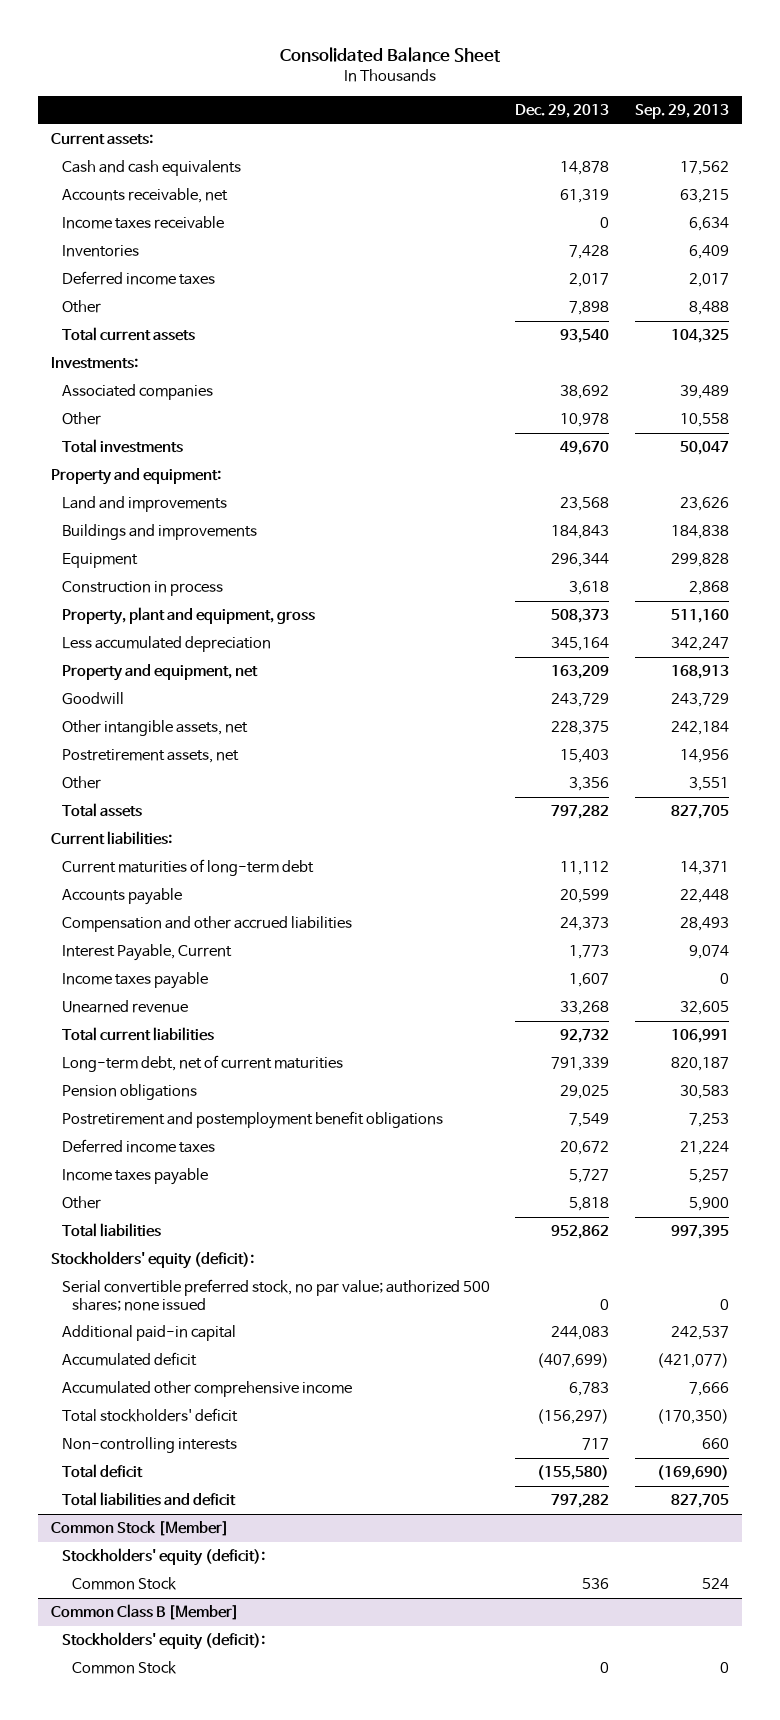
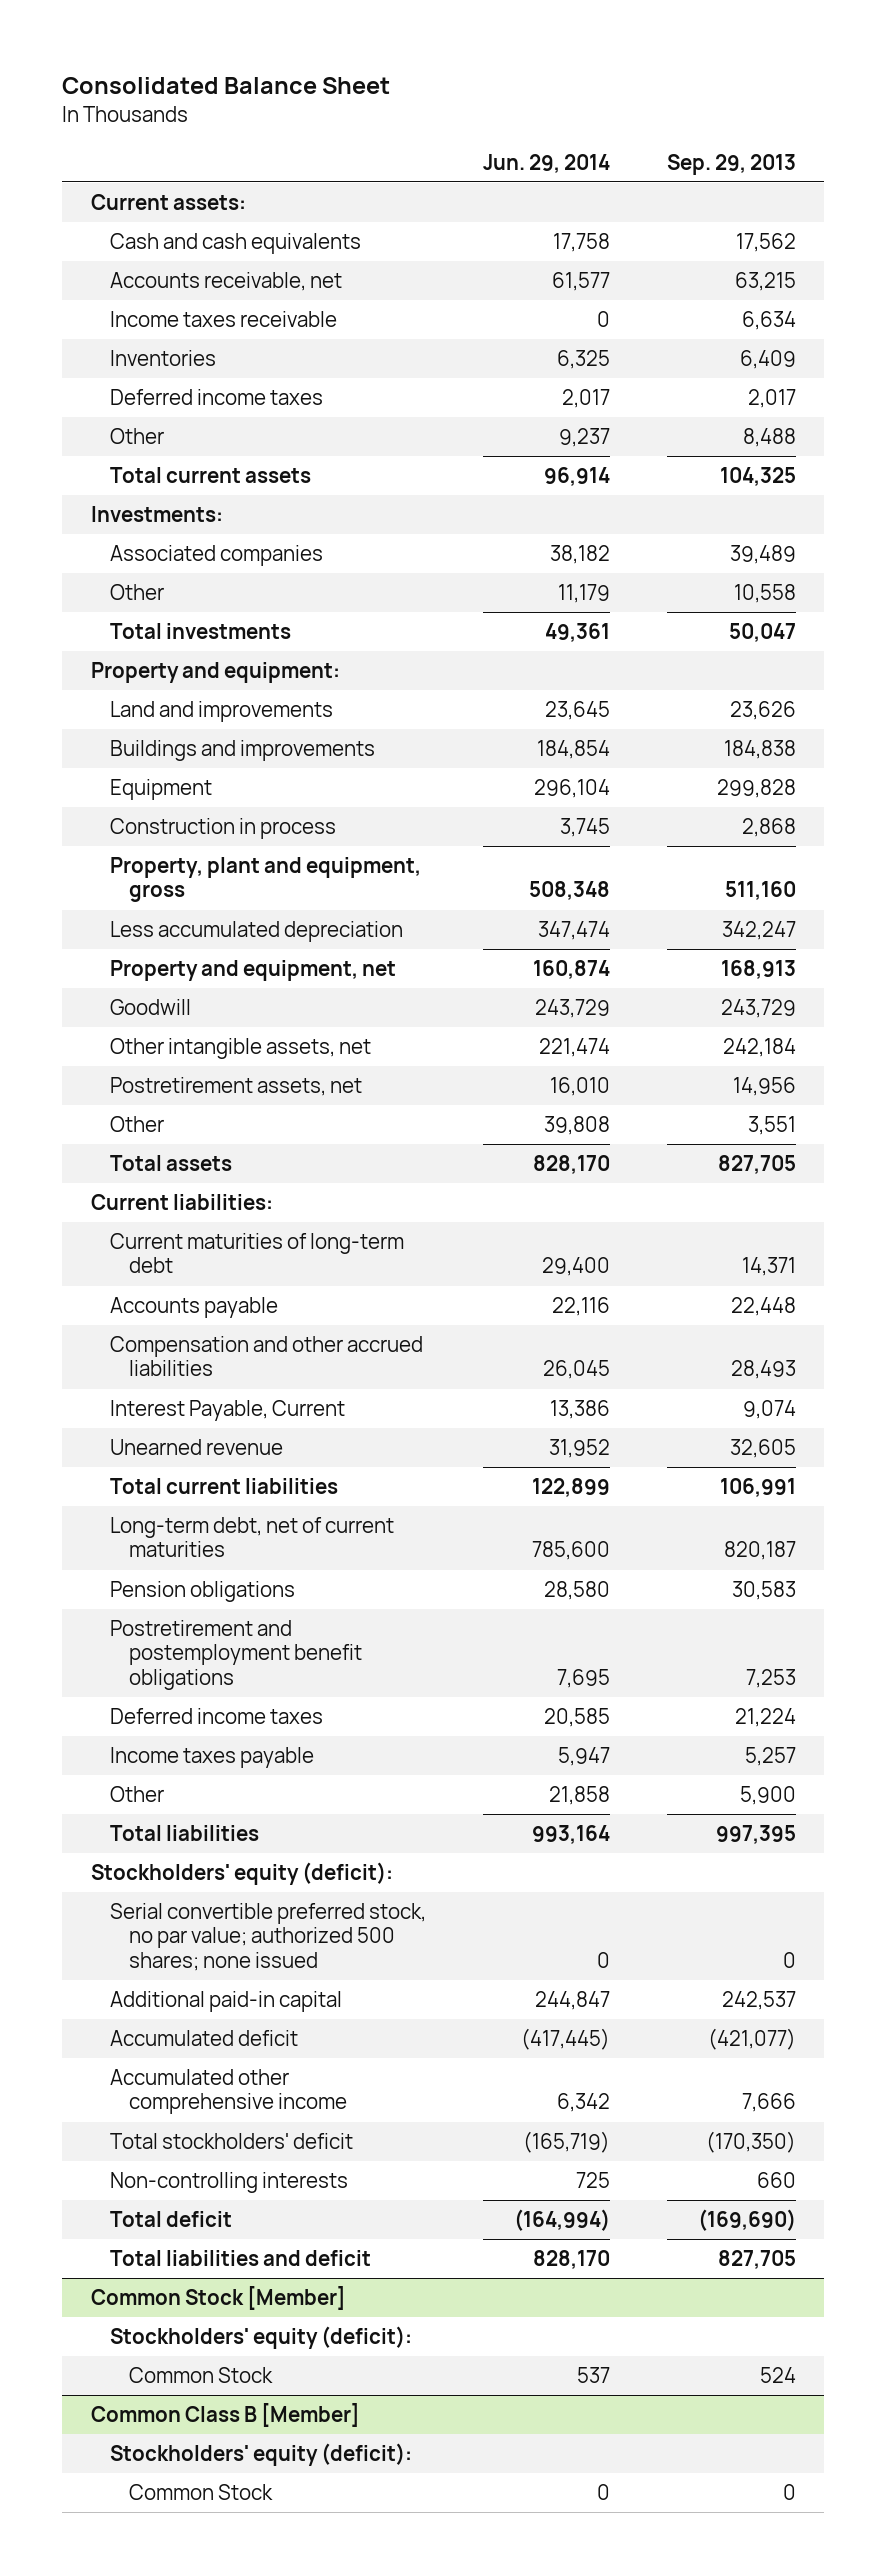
[515,103,610,118] Dec. 29, 2013 -> none
none -> [482,153,610,173] Jun. 29, 2014
[61,972,208,990] Income taxes payable -> none

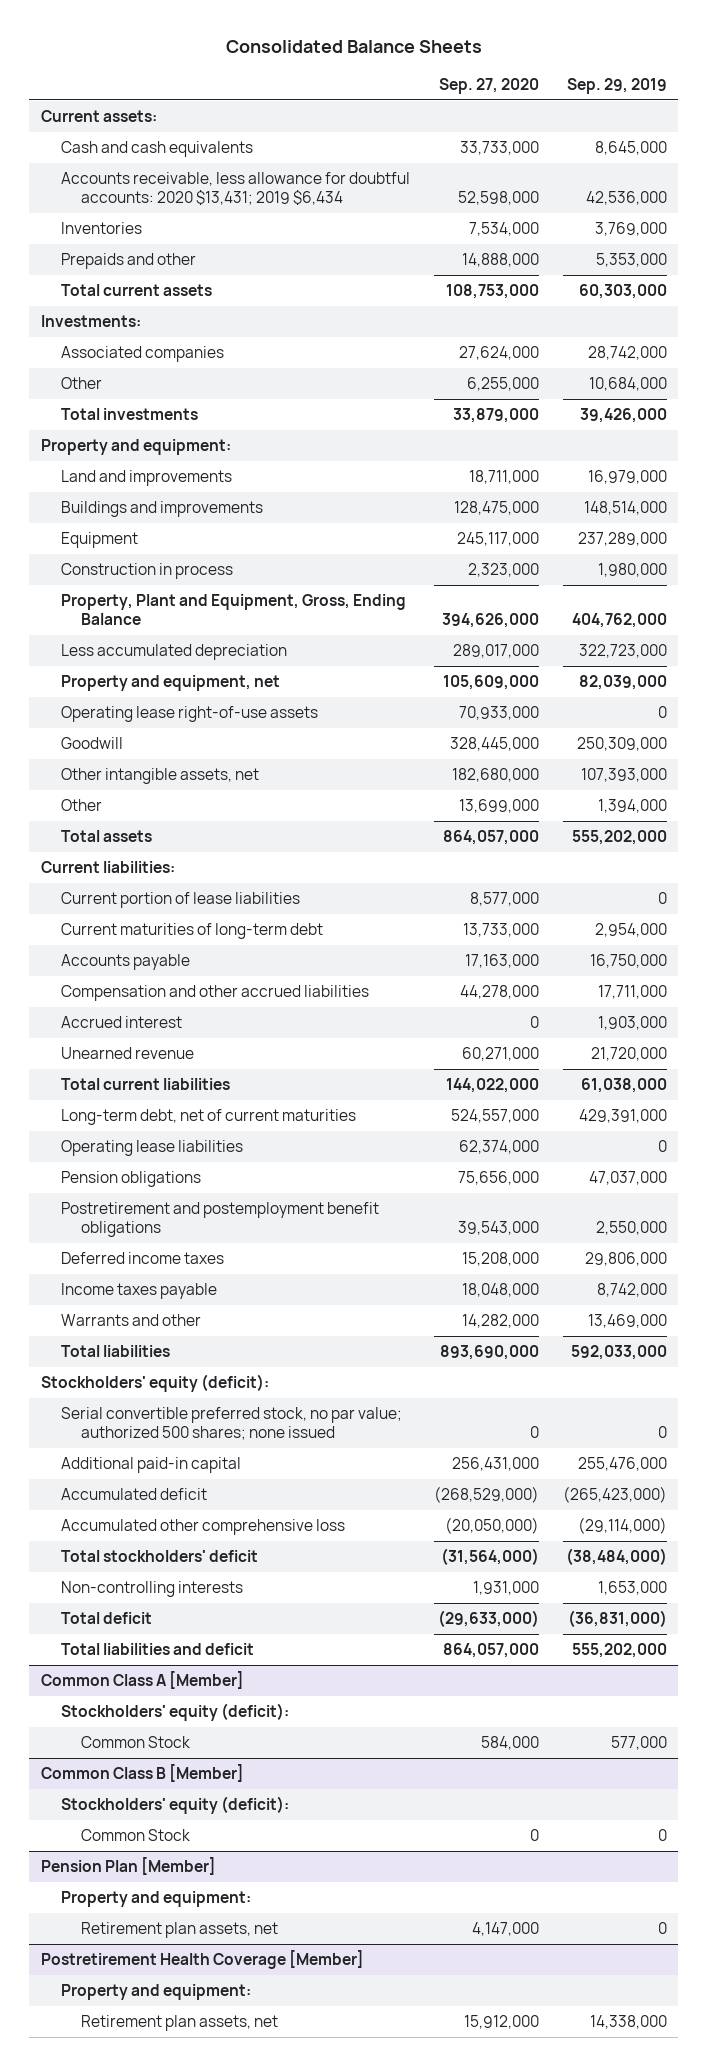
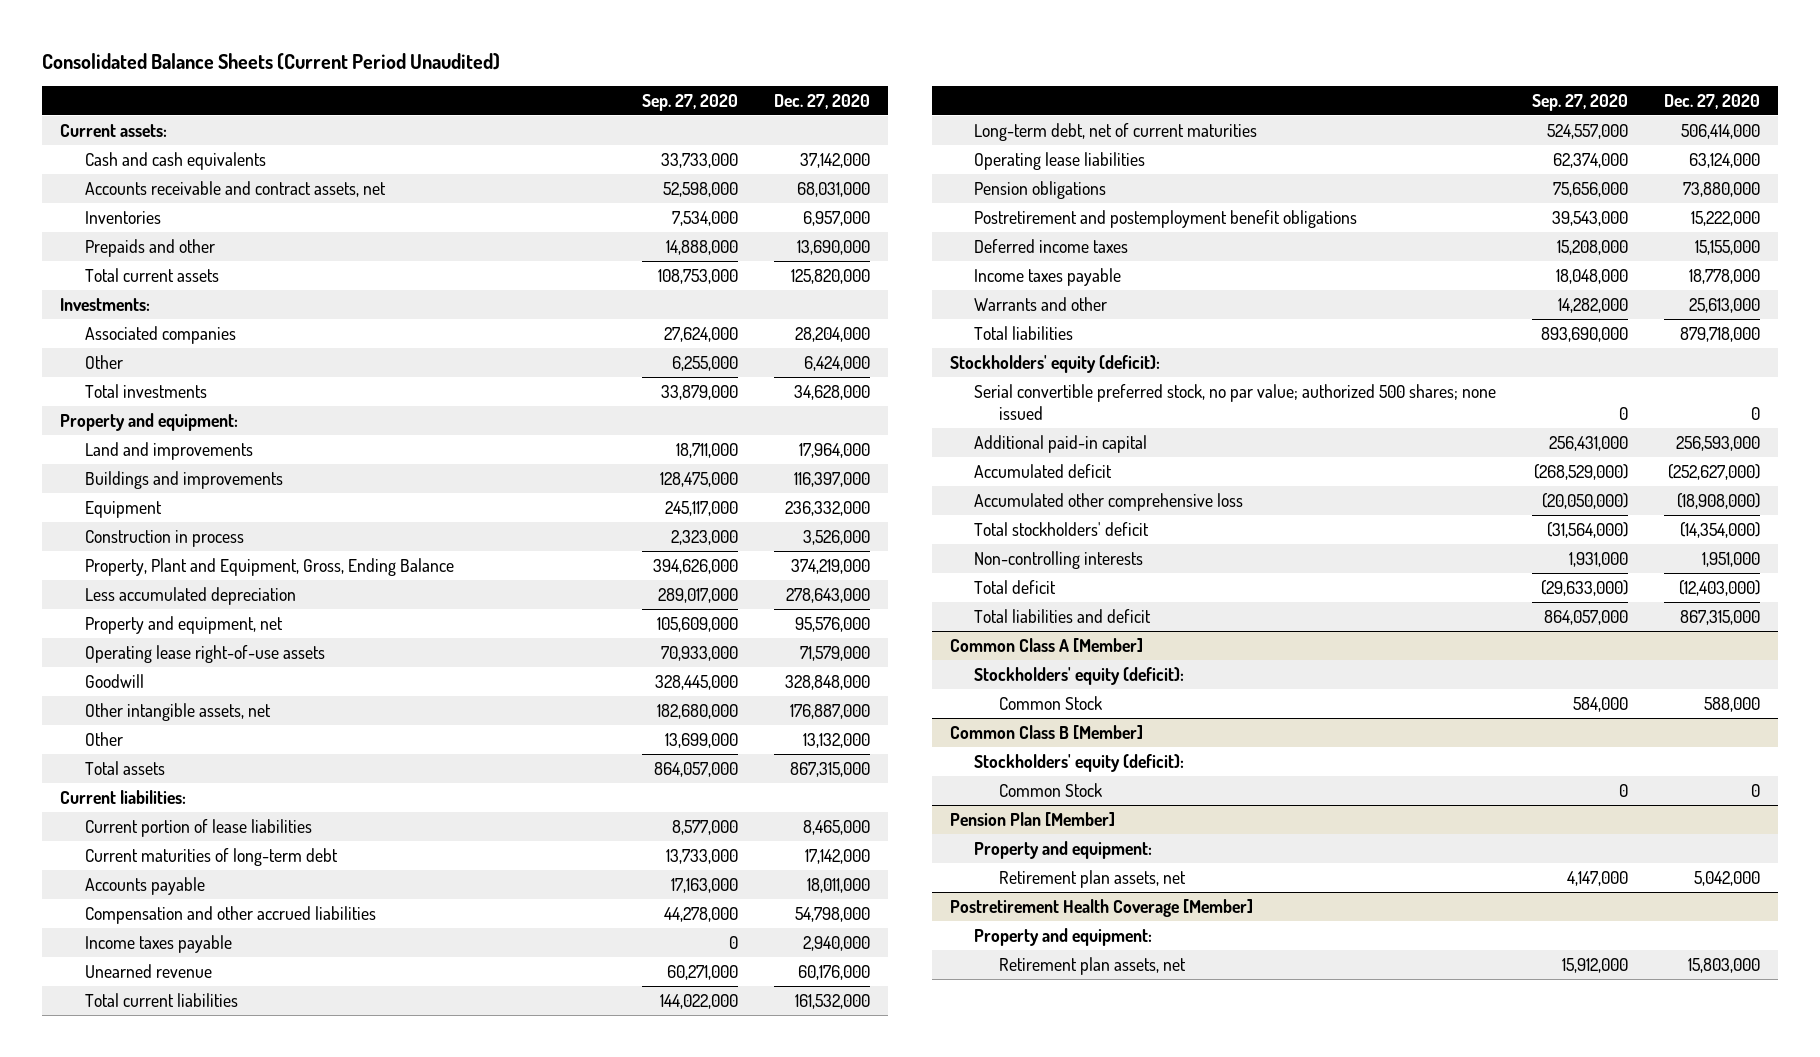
[225,40,482,54] Consolidated Balance Sheets -> [41,52,500,70] Consolidated Balance Sheets (Current Period Unaudited)
[566,77,667,94] Sep. 29, 2019 -> none
none -> [774,93,871,109] Dec. 27, 2020
[61,171,411,206] Accounts receivable, less allowance for doubtful accounts: 2020 $13,431; 2019 $6,434 -> [84,180,386,197] Accounts receivable and contract assets, net
[61,1015,183,1028] Accrued interest -> none
none -> [84,934,232,953] Income taxes payable

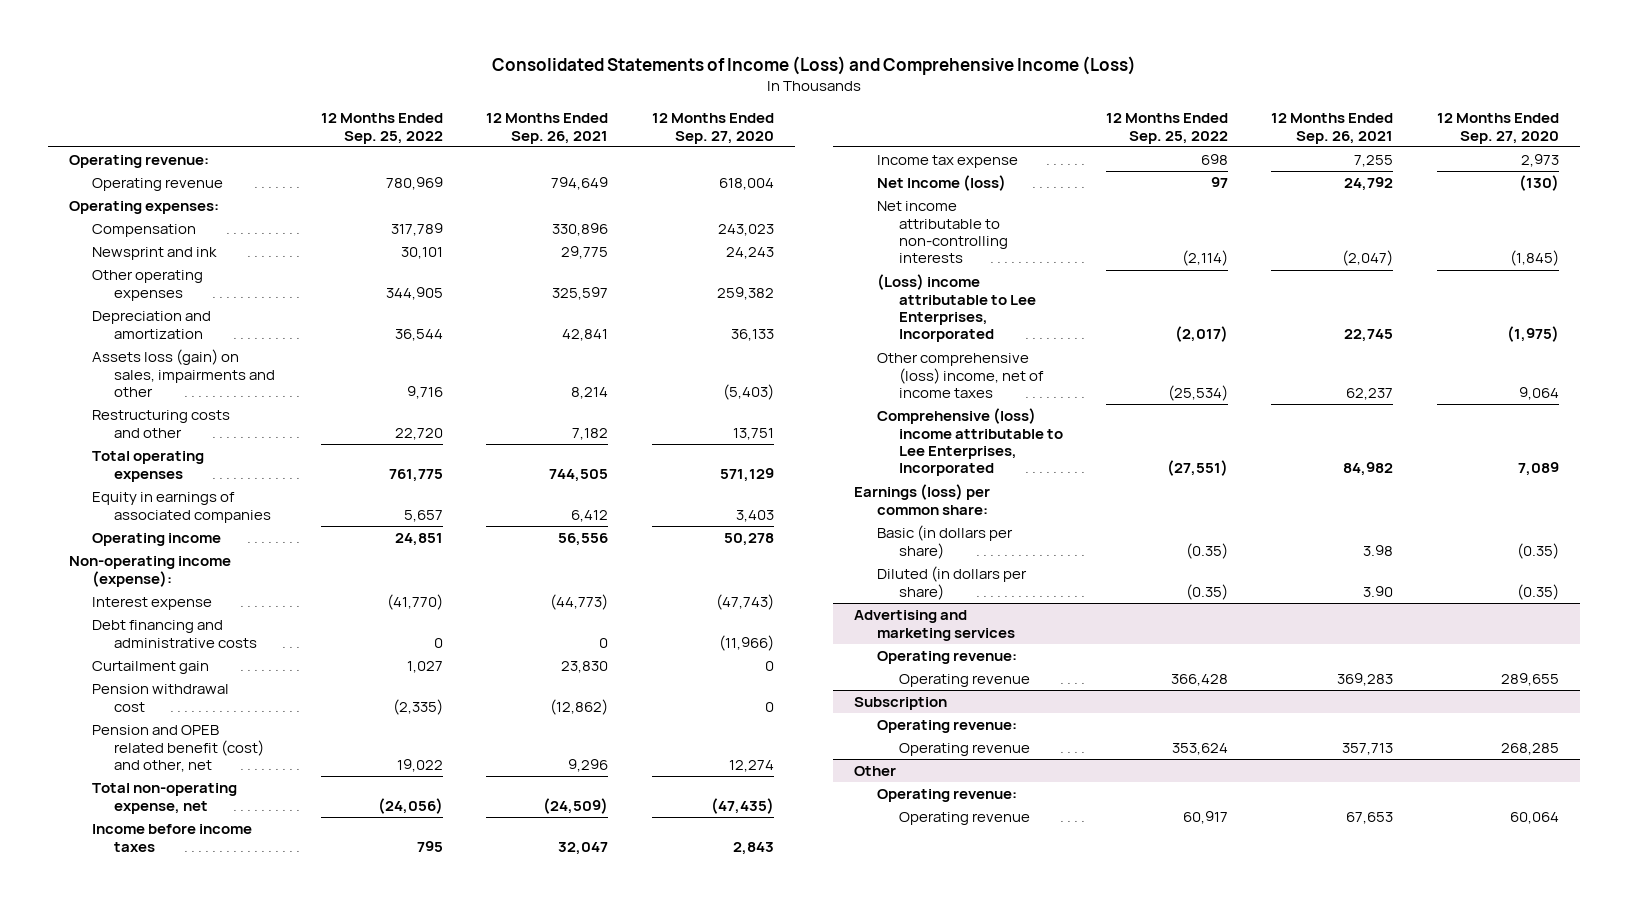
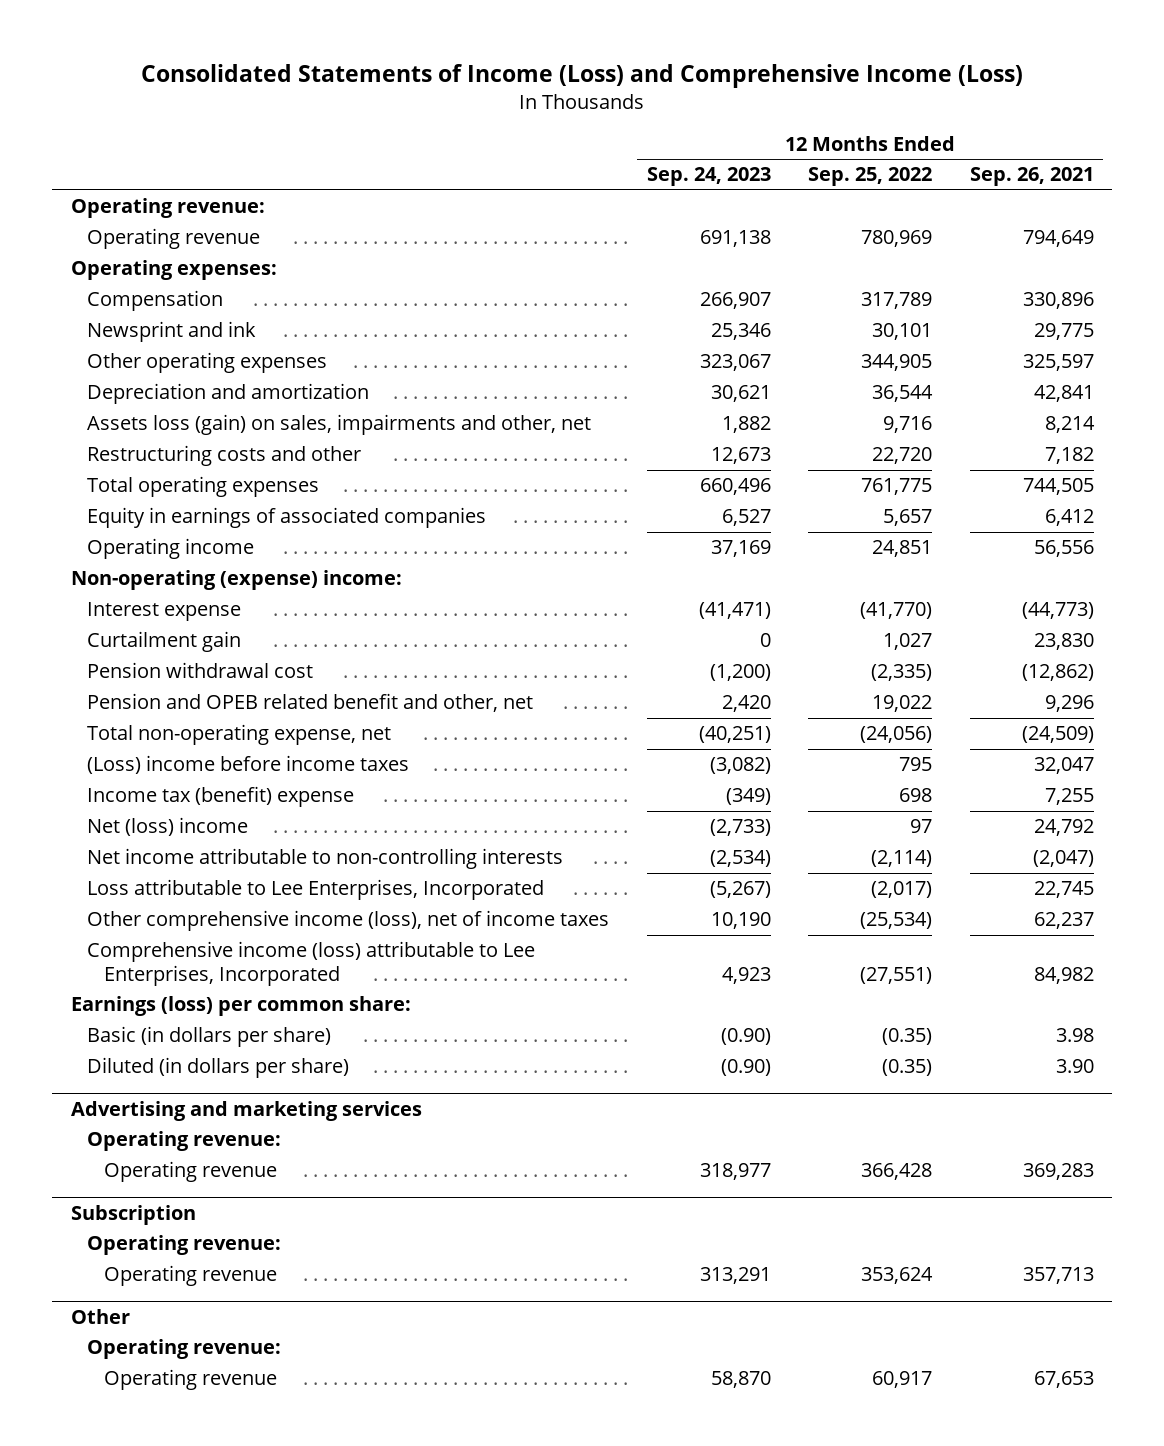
[651,113,774,144] 12 Months Ended Sep. 27, 2020 -> none
none -> [646,167,771,187] Sep. 24, 2023
[91,349,276,398] Assets loss (gain) on sales, impairments and other -> [87,414,592,436] Assets loss (gain) on sales, impairments and other, net
[69,556,232,587] Non-operating income (expense): -> [70,570,402,591] Non-operating (expense) income:
[91,620,258,648] Debt financing and administrative costs -> none
[91,725,265,773] Pension and OPEB related benefit (cost) and other, net -> [87,693,534,713] Pension and OPEB related benefit and other, net
[91,824,252,852] Income before income taxes -> [87,755,410,775] (Loss) income before income taxes
[876,155,1018,169] Income tax expense -> [87,786,355,808] Income tax (benefit) expense
[876,175,1006,192] Net Income (loss) -> [87,817,249,837] Net (loss) income
[876,274,1037,343] (Loss) income attributable to Lee Enterprises, Incorporated -> [87,879,545,901] Loss attributable to Lee Enterprises, Incorporated
[876,353,1045,399] Other comprehensive (loss) income, net of income taxes -> [87,910,610,932] Other comprehensive income (loss), net of income taxes
[876,408,1064,477] Comprehensive (loss) income attributable to Lee Enterprises, Incorporated -> [87,941,536,986] Comprehensive income (loss) attributable to Lee Enterprises, Incorporated

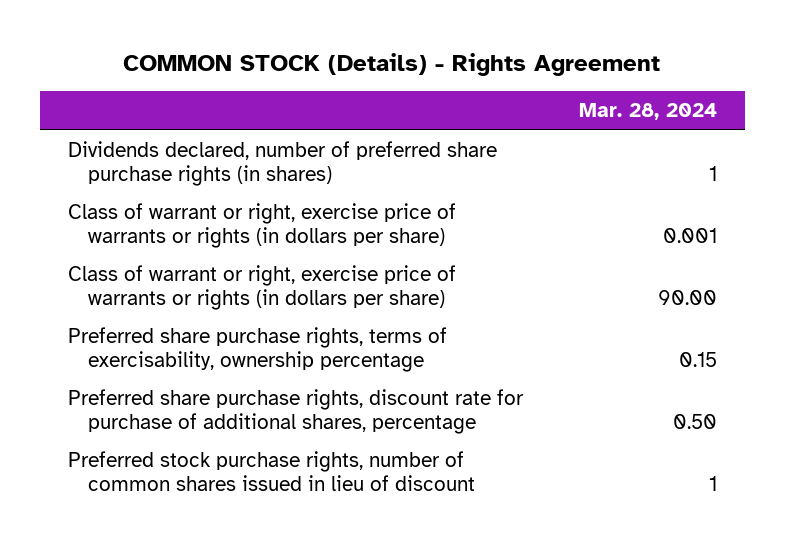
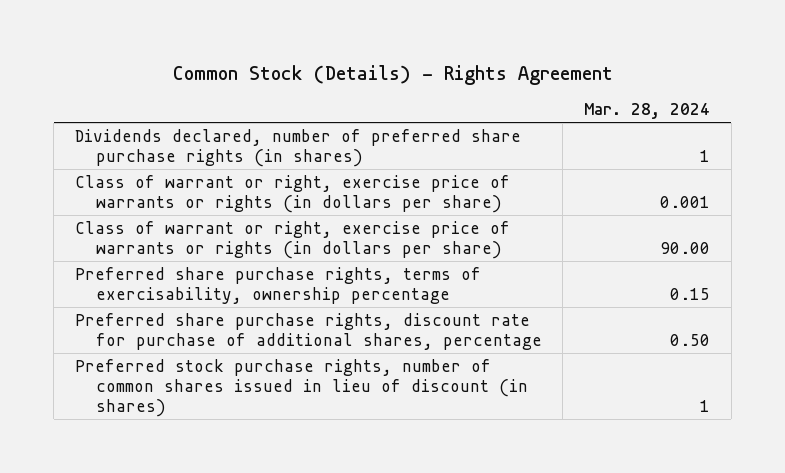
[123,53,661,77] COMMON STOCK (Details) - Rights Agreement -> [172,64,613,85] Common Stock (Details) - Rights Agreement
[67,451,475,491] Preferred stock purchase rights, number of common shares issued in lieu of discount -> [74,358,528,418] Preferred stock purchase rights, number of common shares issued in lieu of discount (in shares)

